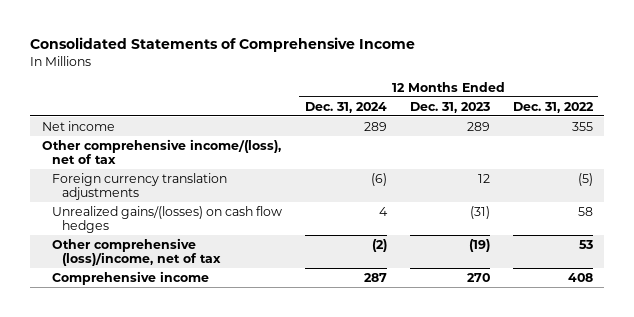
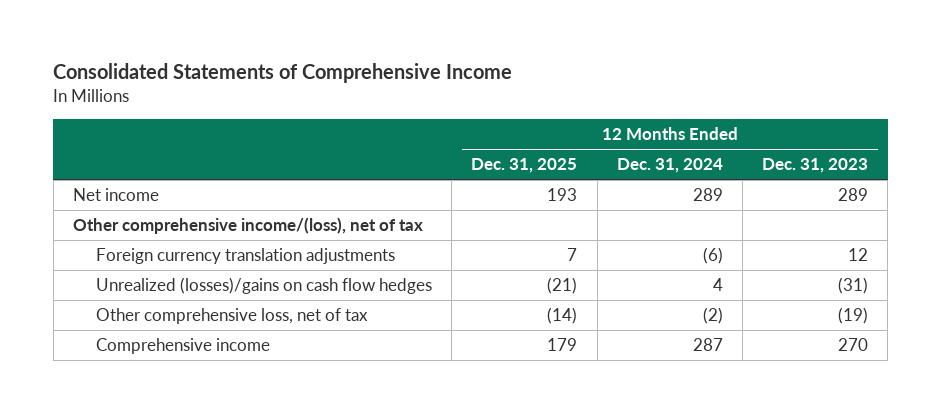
[512,101,594,113] Dec. 31, 2022 -> none
none -> [471,158,578,174] Dec. 31, 2025
[52,205,283,234] Unrealized gains/(losses) on cash flow hedges -> [96,277,433,295] Unrealized (losses)/gains on cash flow hedges
[52,237,222,267] Other comprehensive (loss)/income, net of tax -> [96,308,369,325] Other comprehensive loss, net of tax

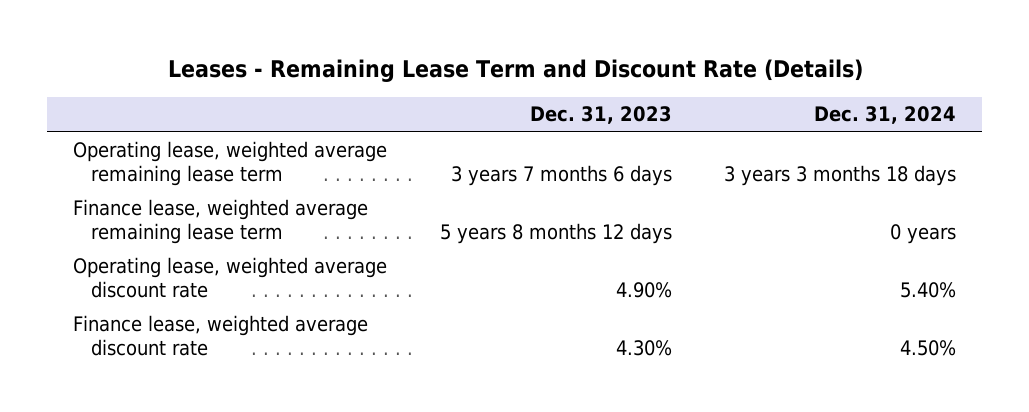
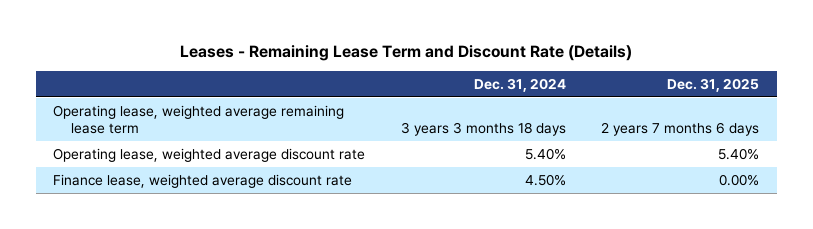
[529,106,672,125] Dec. 31, 2023 -> none
none -> [667,77,760,92] Dec. 31, 2025
[73,199,369,244] Finance lease, weighted average remaining lease term -> none

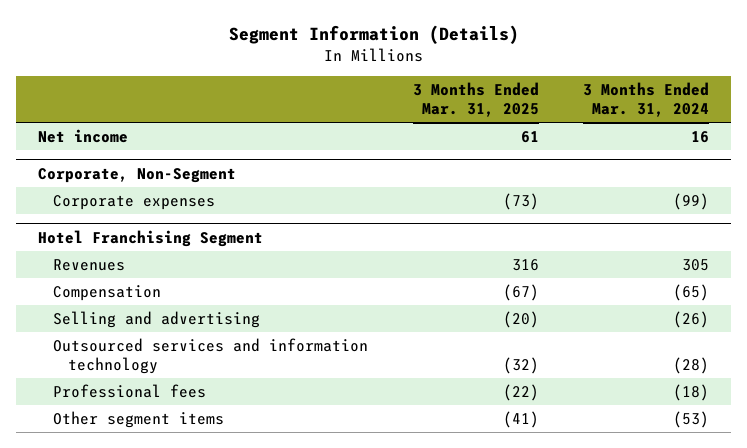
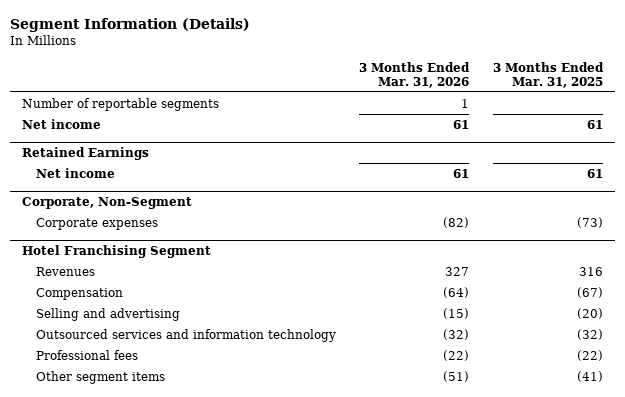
[582,81,709,117] 3 Months Ended Mar. 31, 2024 -> none
none -> [359,61,471,88] 3 Months Ended Mar. 31, 2026
none -> [22,97,220,111] Number of reportable segments
none -> [22,146,150,160] Retained Earnings
none -> [35,167,115,178] Net income

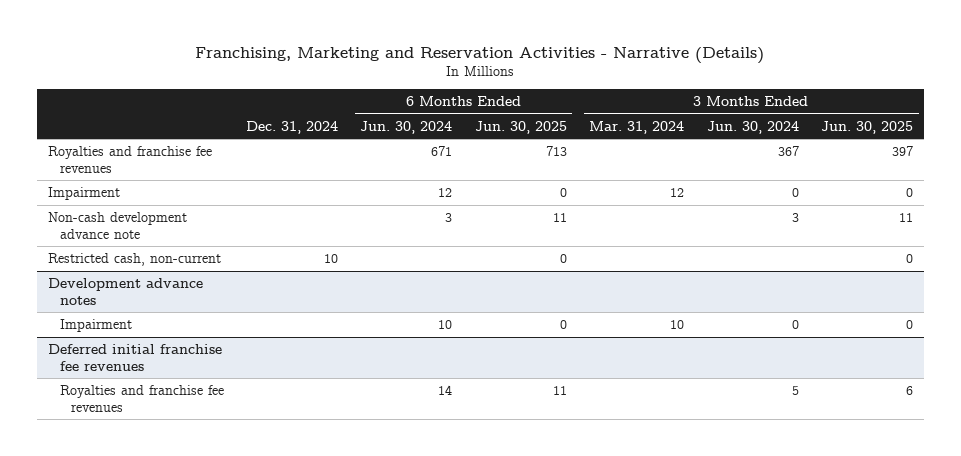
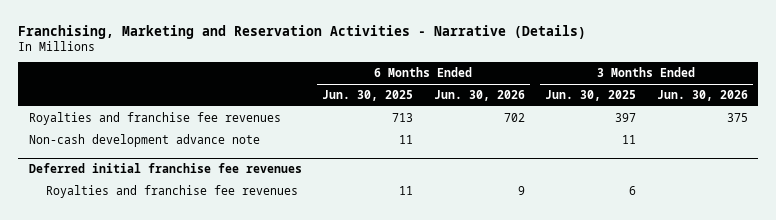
[245,120,338,134] Dec. 31, 2024 -> none
[360,120,453,134] Jun. 30, 2024 -> none
[589,120,685,134] Mar. 31, 2024 -> none
[706,120,799,134] Jun. 30, 2024 -> none
none -> [433,90,525,102] Jun. 30, 2026
none -> [656,90,748,102] Jun. 30, 2026
[47,186,120,200] Impairment -> none
[47,252,221,266] Restricted cash, non-current -> none
[47,277,203,305] Development advance notes -> none
[59,318,132,332] Impairment -> none

